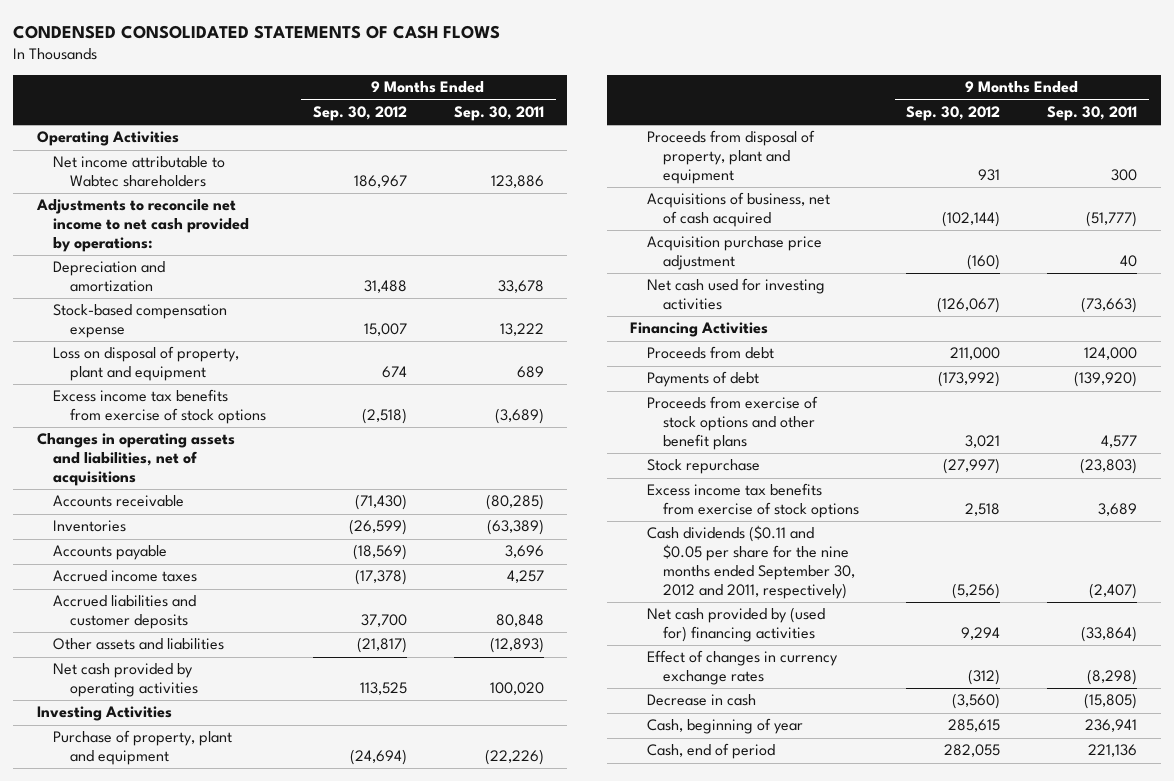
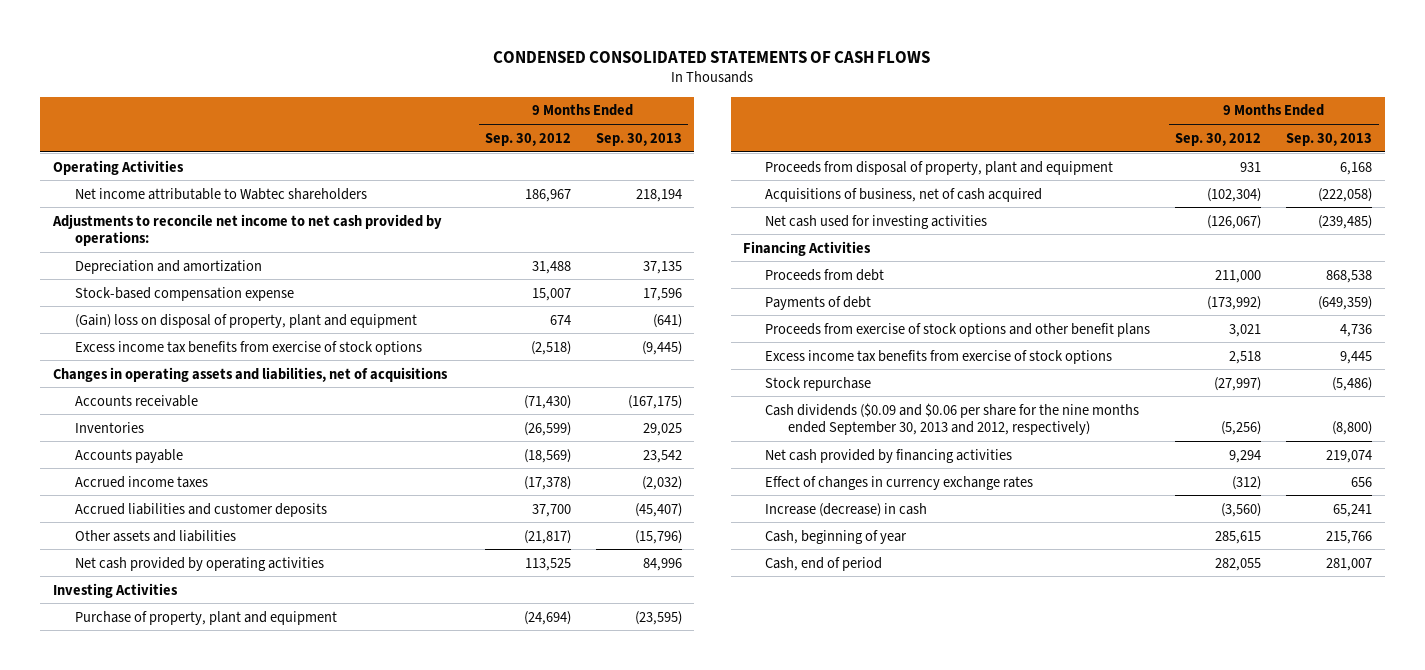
[453,105,544,121] Sep. 30, 2011 -> none
none -> [595,132,682,146] Sep. 30, 2013
[53,346,240,382] Loss on disposal of property, plant and equipment -> [74,313,417,328] (Gain) loss on disposal of property, plant and equipment
[646,236,822,271] Acquisition purchase price adjustment -> none
[942,211,1001,228] (102,144) -> [1207,187,1262,202] (102,304)
[646,459,760,475] Stock repurchase -> [765,376,872,391] Stock repurchase
[646,525,856,599] Cash dividends ($0.11 and $0.05 per share for the nine months ended September 30, 2012 and 2011, respectively) -> [765,402,1140,436] Cash dividends ($0.09 and $0.06 per share for the nine months ended September 30, 2013 and 2012, respectively)
[646,607,825,643] Net cash provided by (used for) financing activities -> [765,448,1013,463] Net cash provided by financing activities
[646,694,756,707] Decrease in cash -> [765,502,928,517] Increase (decrease) in cash

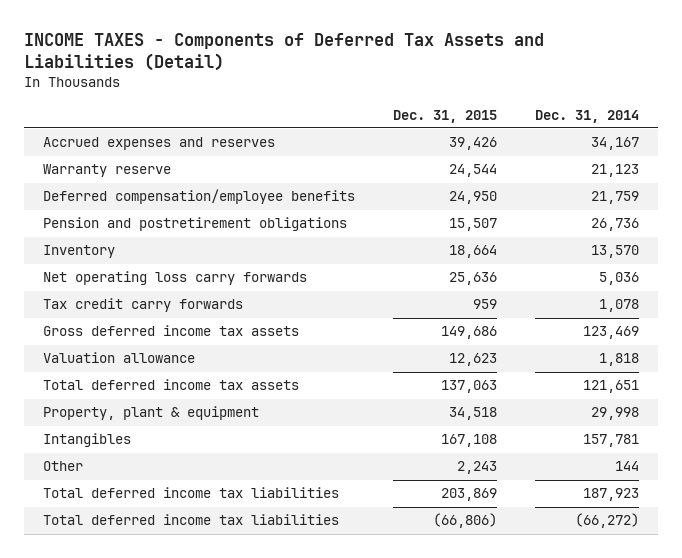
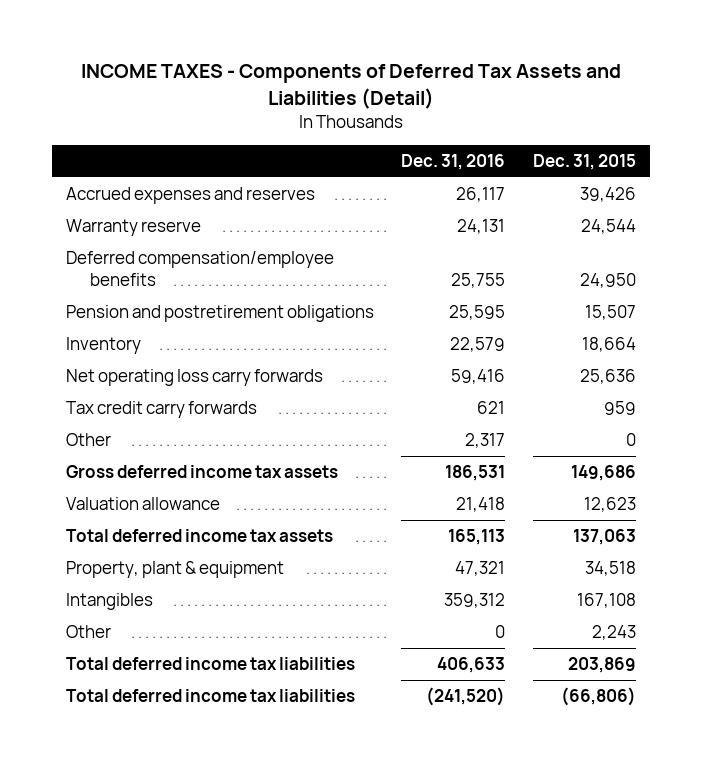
[534,109,639,123] Dec. 31, 2014 -> none
none -> [401,153,506,170] Dec. 31, 2016
none -> [65,433,111,447] Other

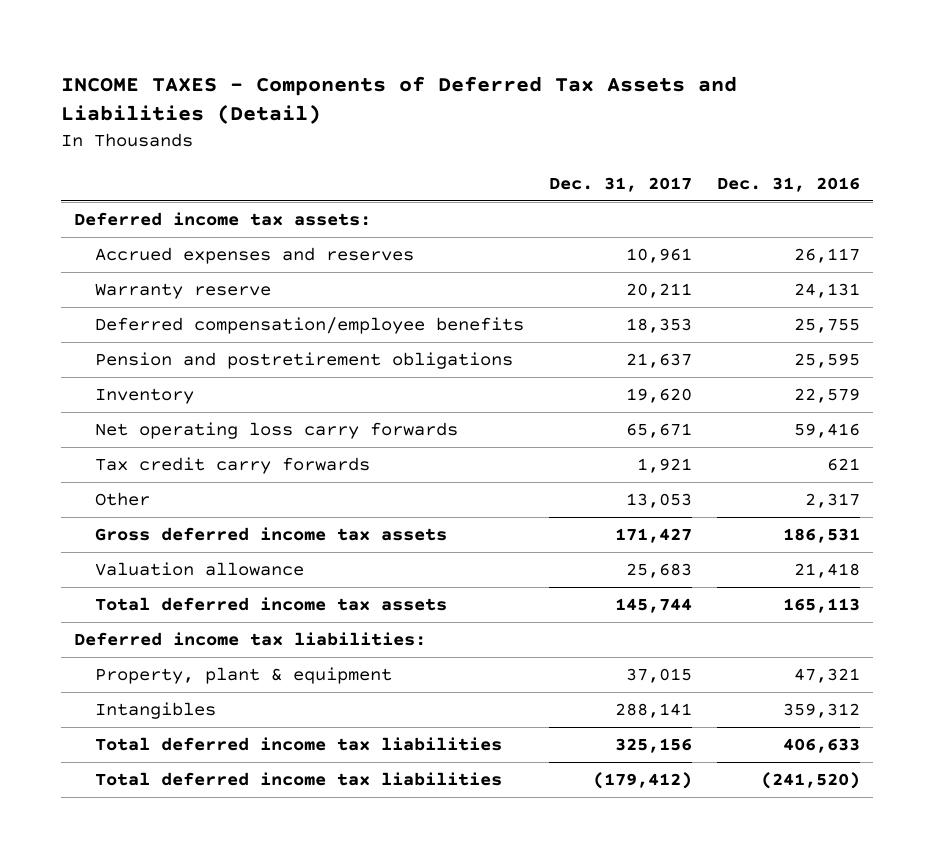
[533,153,637,170] Dec. 31, 2015 -> none
none -> [548,176,692,192] Dec. 31, 2017
none -> [73,212,371,227] Deferred income tax assets:
none -> [73,632,426,647] Deferred income tax liabilities:
[65,625,111,639] Other -> none

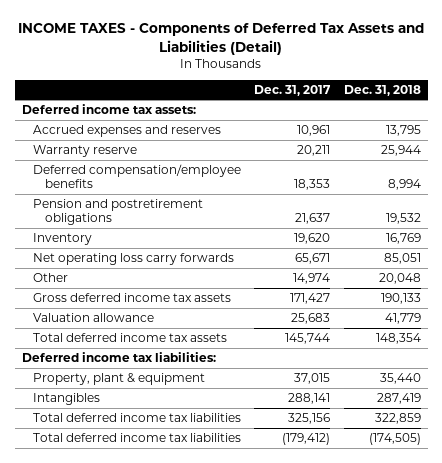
[717,176,861,192] Dec. 31, 2016 -> none
none -> [343,84,421,96] Dec. 31, 2018
[94,457,370,475] Tax credit carry forwards -> none
[625,493,692,509] 13,053 -> [293,273,331,285] 14,974

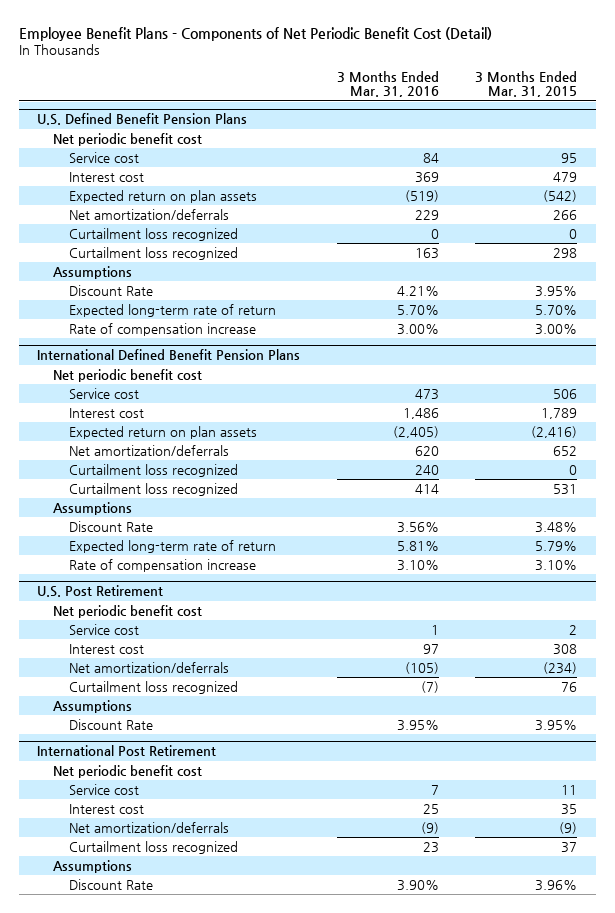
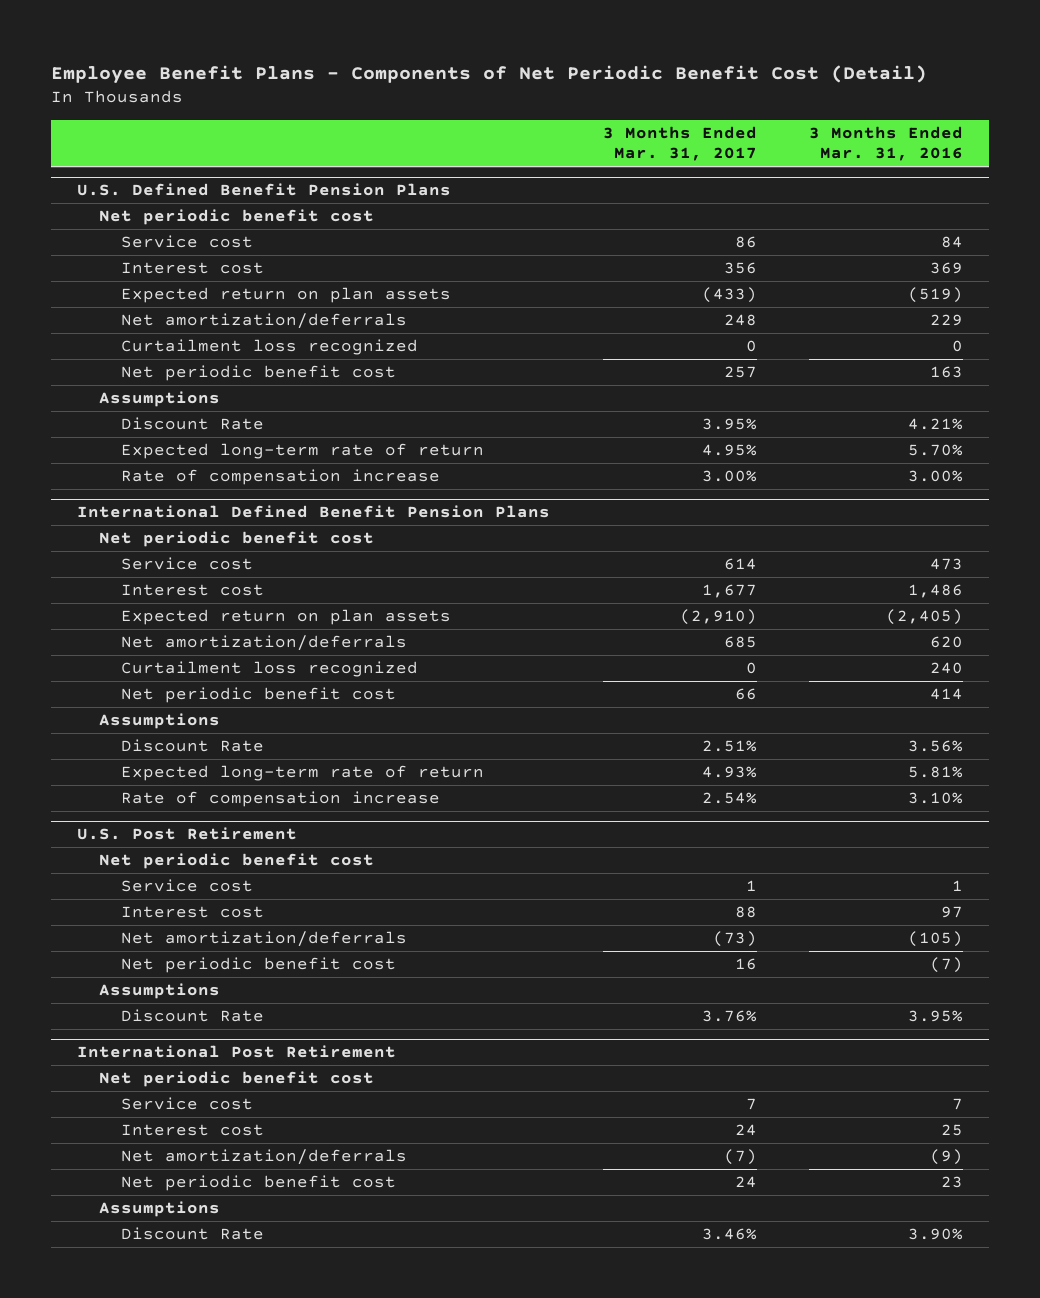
[475,70,578,98] 3 Months Ended Mar. 31, 2015 -> none
none -> [602,125,757,162] 3 Months Ended Mar. 31, 2017
[69,246,239,260] Curtailment loss recognized -> [120,365,396,382] Net periodic benefit cost
[69,482,239,496] Curtailment loss recognized -> [120,687,396,704] Net periodic benefit cost
[69,680,239,694] Curtailment loss recognized -> [120,957,396,974] Net periodic benefit cost
[69,840,239,854] Curtailment loss recognized -> [120,1175,396,1192] Net periodic benefit cost

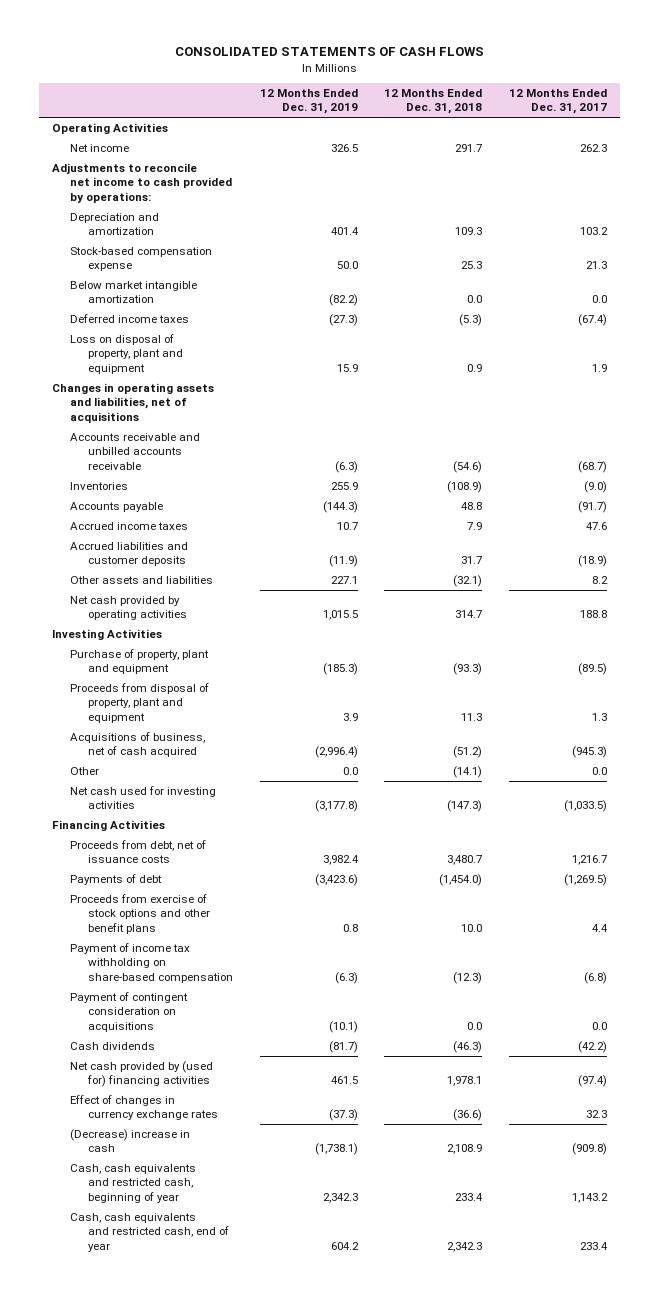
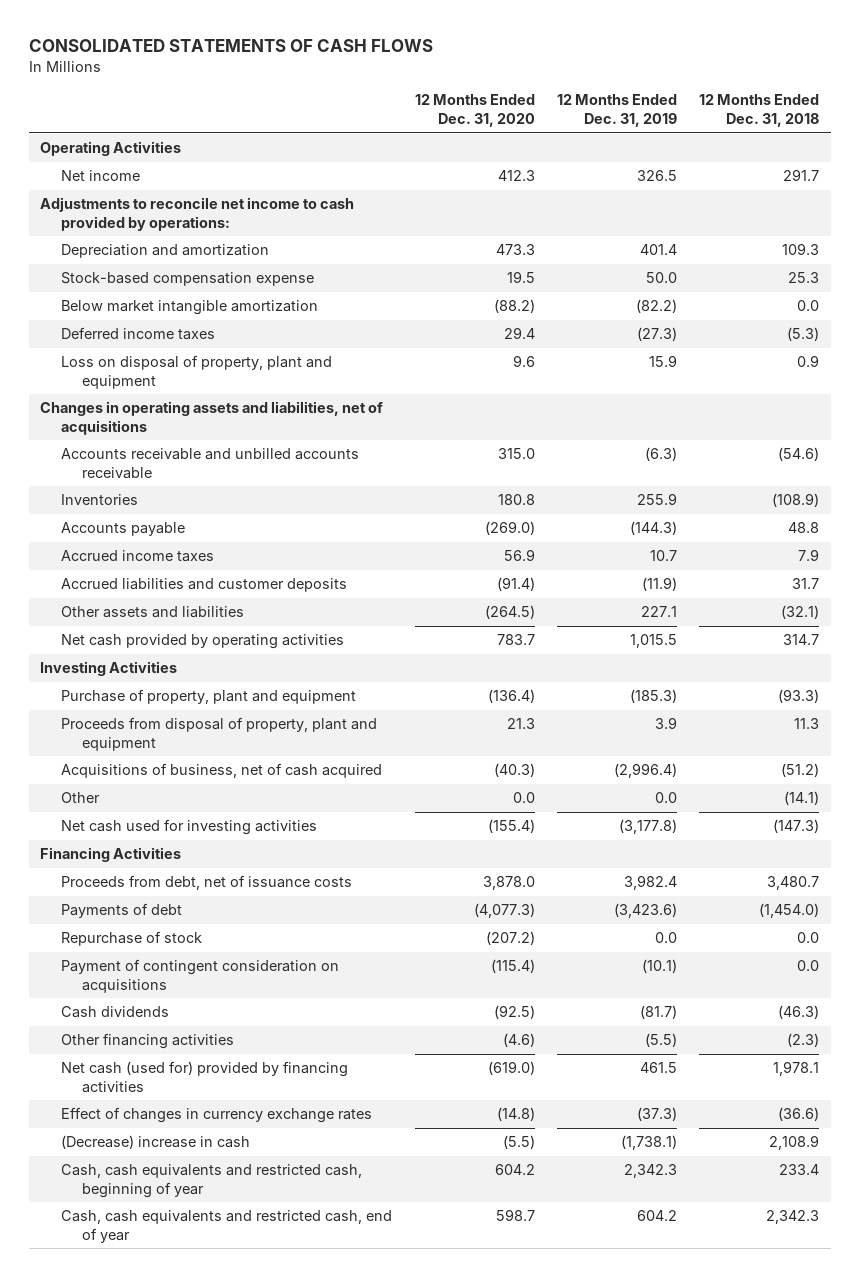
[508,89,607,115] 12 Months Ended Dec. 31, 2017 -> none
none -> [414,94,535,128] 12 Months Ended Dec. 31, 2020
[70,894,211,934] Proceeds from exercise of stock options and other benefit plans -> none
[70,943,234,983] Payment of income tax withholding on share-based compensation -> none
none -> [61,931,203,947] Repurchase of stock
none -> [61,1033,235,1050] Other financing activities
[70,1061,214,1088] Net cash provided by (used for) financing activities -> [61,1061,349,1094] Net cash (used for) provided by financing activities

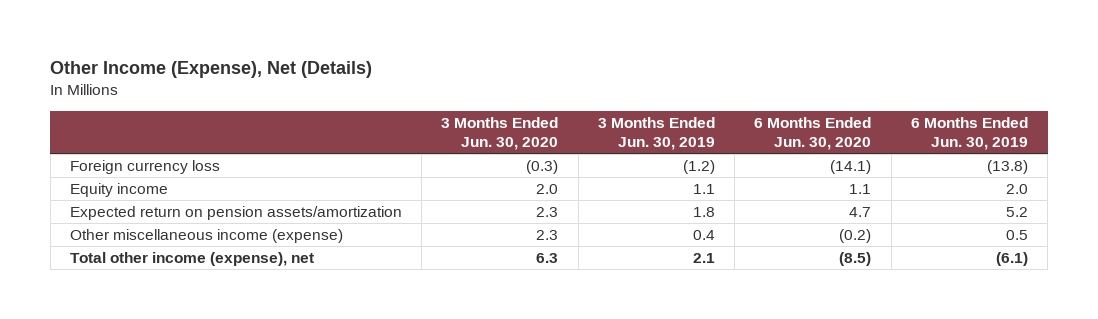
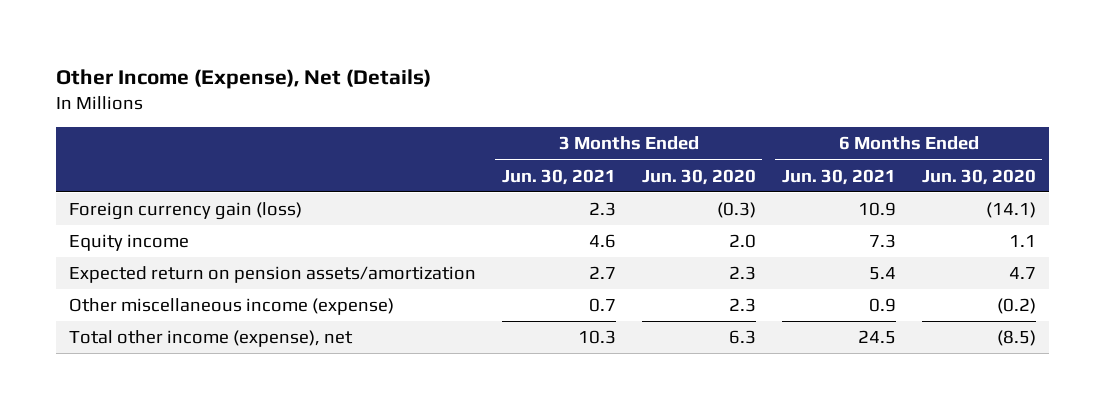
[597,116,715,151] 3 Months Ended Jun. 30, 2019 -> none
[910,116,1028,151] 6 Months Ended Jun. 30, 2019 -> none
none -> [501,168,616,185] Jun. 30, 2021
none -> [781,168,896,185] Jun. 30, 2021
[69,160,220,175] Foreign currency loss -> [68,202,302,221] Foreign currency gain (loss)

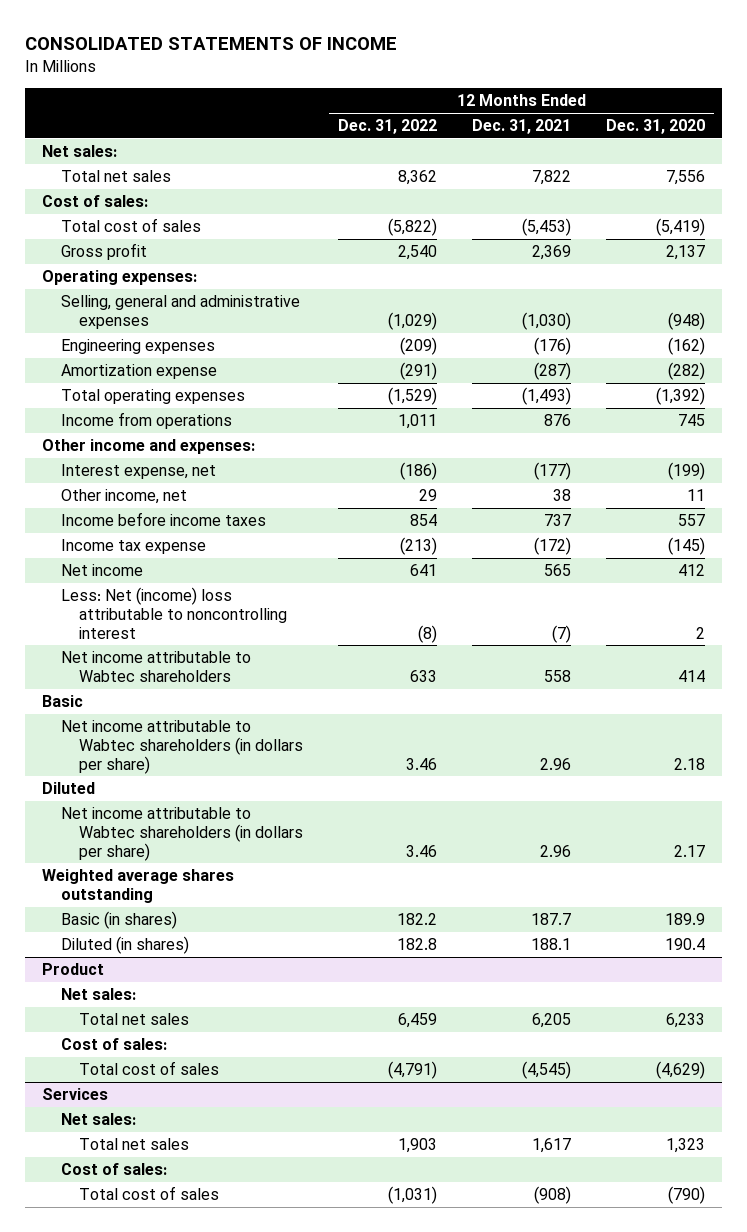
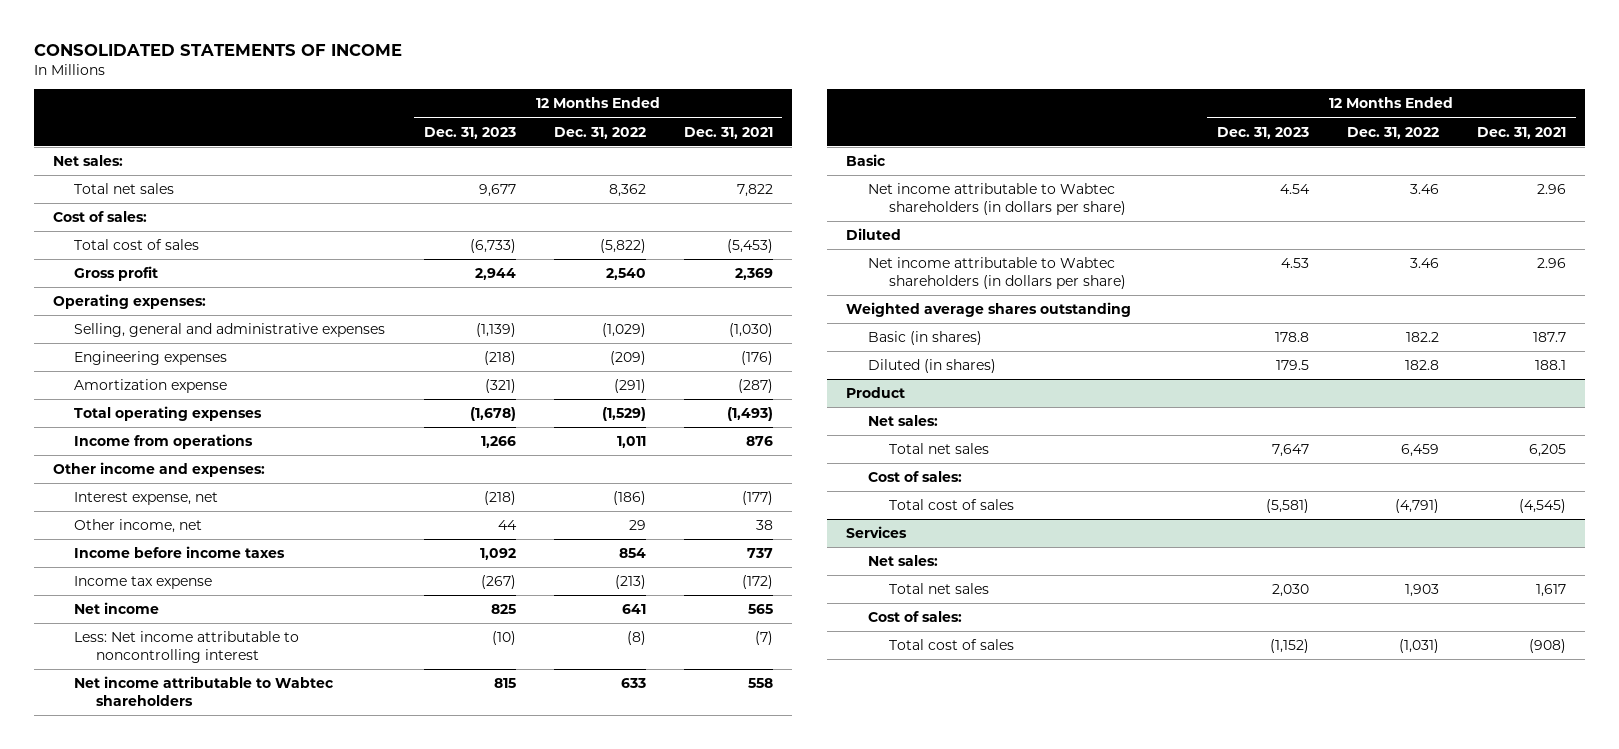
[605,119,705,135] Dec. 31, 2020 -> none
none -> [423,126,516,139] Dec. 31, 2023
[60,587,288,639] Less: Net (income) loss attributable to noncontrolling interest -> [74,631,300,664] Less: Net income attributable to noncontrolling interest

